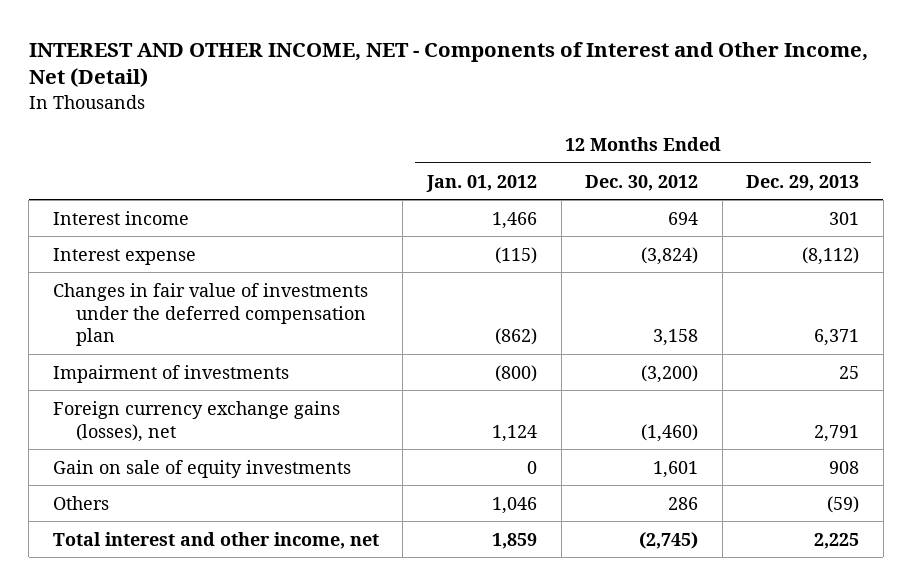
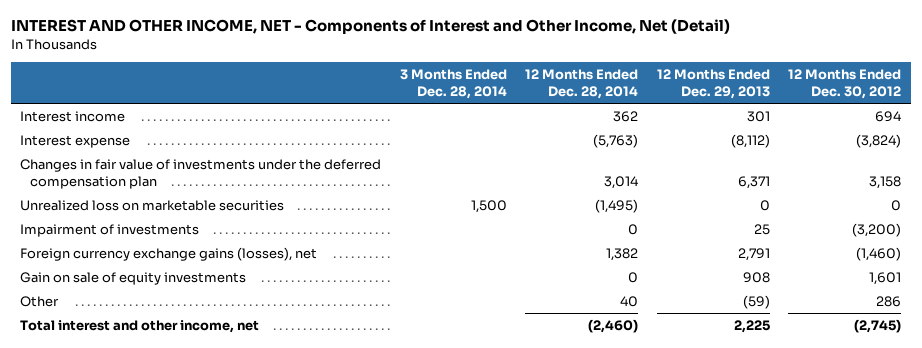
[426,174,538,192] Jan. 01, 2012 -> none
none -> [399,69,507,99] 3 Months Ended Dec. 28, 2014
none -> [525,69,639,99] 12 Months Ended Dec. 28, 2014
none -> [20,200,285,212] Unrealized loss on marketable securities
[52,495,109,510] Others -> [20,296,60,308] Other

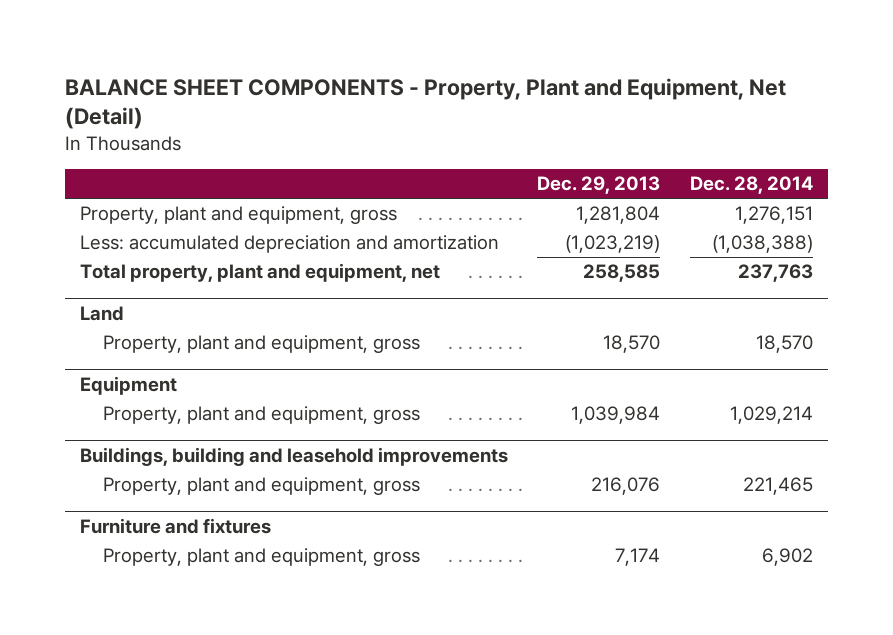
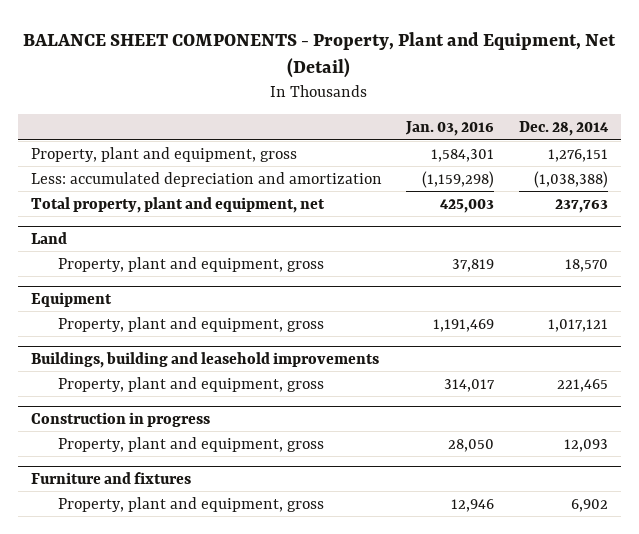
[537,176,661,195] Dec. 29, 2013 -> none
none -> [405,121,495,137] Jan. 03, 2016
[729,406,813,425] 1,029,214 -> [548,318,609,332] 1,017,121
none -> [30,411,210,427] Construction in progress
none -> [58,436,325,452] Property, plant and equipment, gross

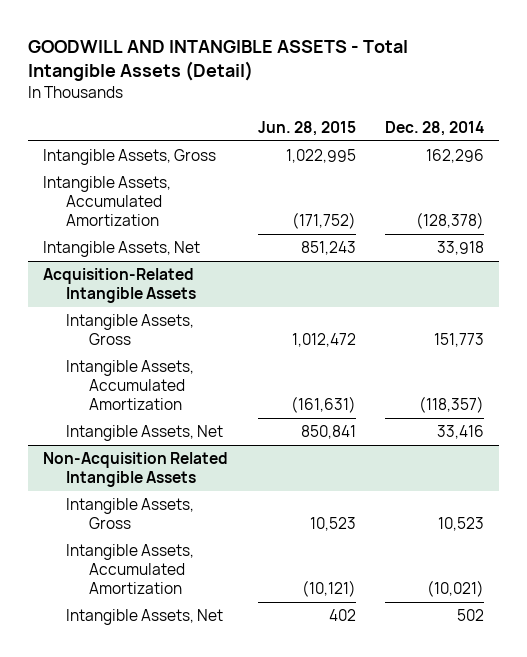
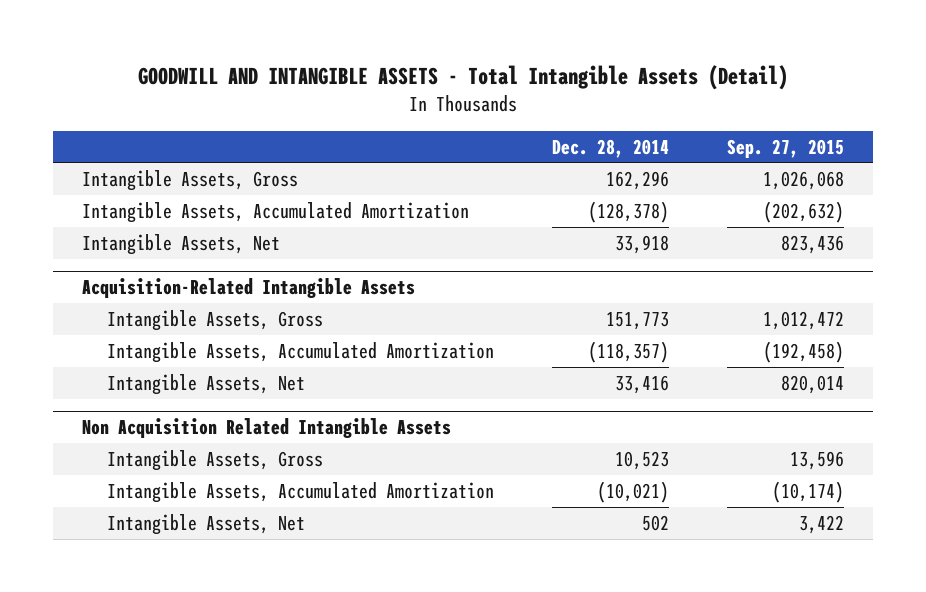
[257,120,356,136] Jun. 28, 2015 -> none
none -> [727,138,845,158] Sep. 27, 2015
[43,452,229,487] Non-Acquisition Related Intangible Assets -> [81,418,451,439] Non Acquisition Related Intangible Assets

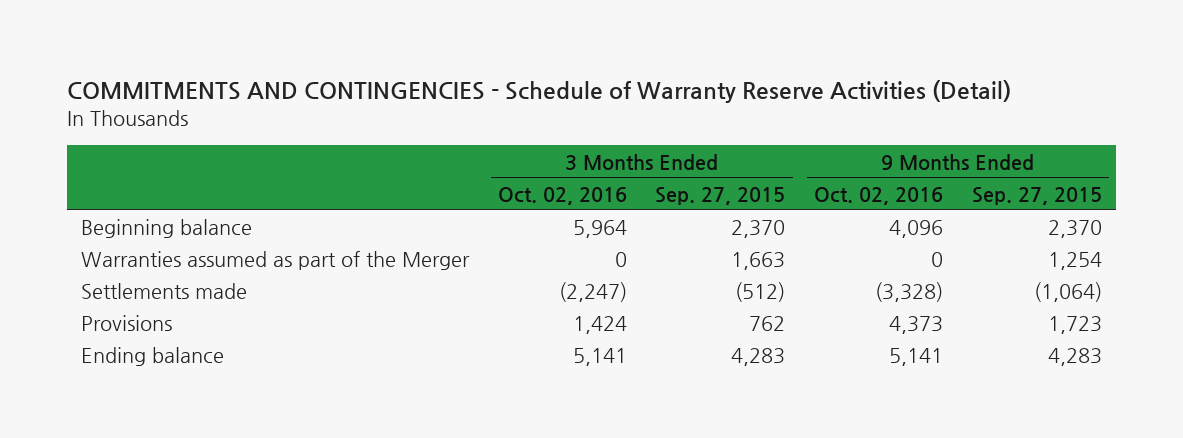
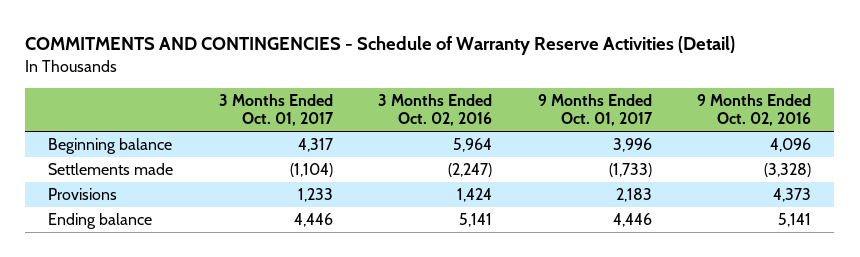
[655,186,786,205] Sep. 27, 2015 -> none
[971,186,1102,205] Sep. 27, 2015 -> none
none -> [218,93,334,127] 3 Months Ended Oct. 01, 2017
none -> [537,93,653,127] 9 Months Ended Oct. 01, 2017
[81,251,471,271] Warranties assumed as part of the Merger -> none

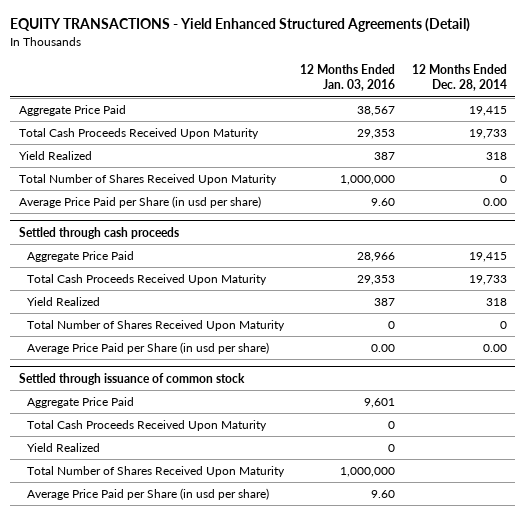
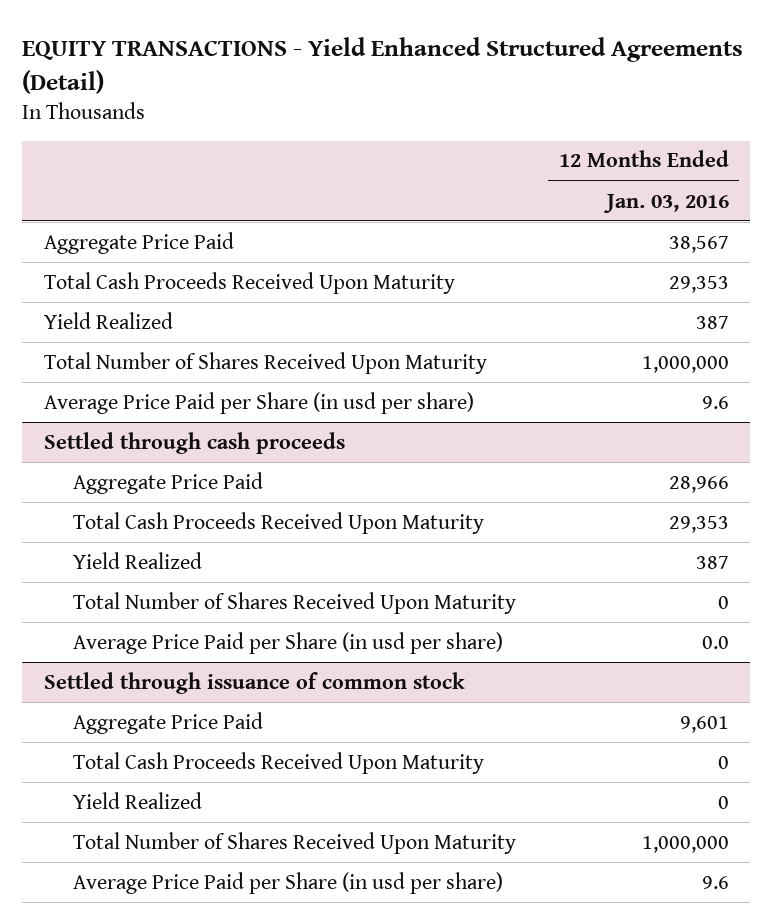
[411,63,507,92] 12 Months Ended Dec. 28, 2014 -> none
[371,198,396,207] 9.60 -> [701,395,729,409] 9.6
[371,344,396,353] 0.00 -> [701,635,729,649] 0.0
[371,490,396,499] 9.60 -> [701,875,729,889] 9.6

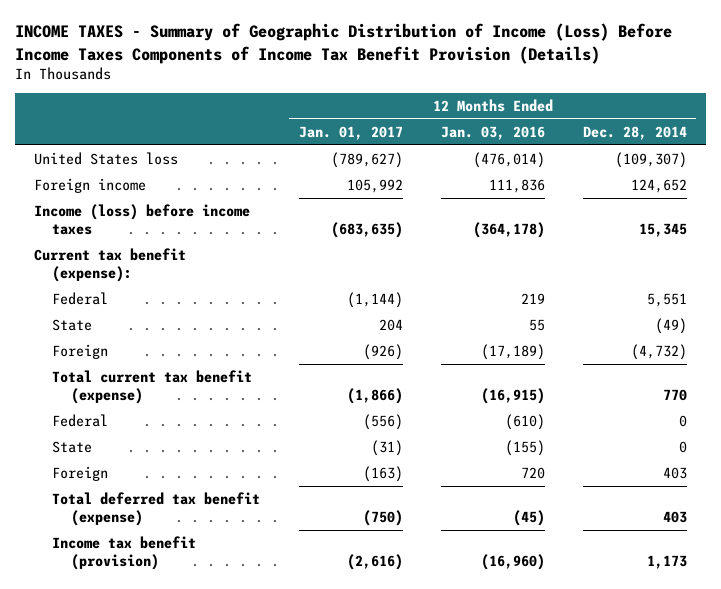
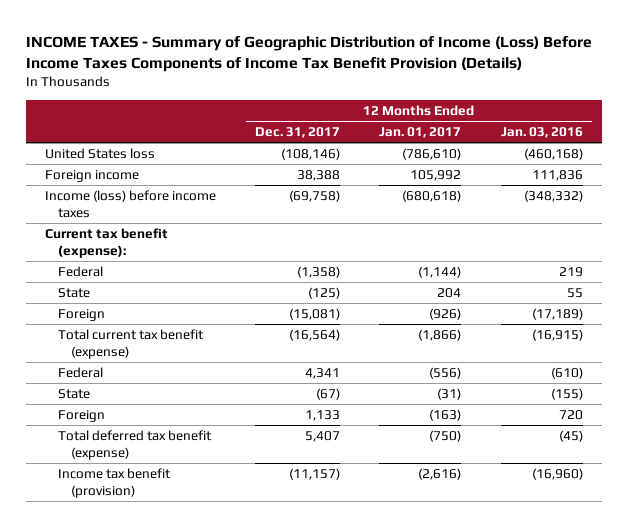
[582,125,687,140] Dec. 28, 2014 -> none
none -> [255,127,341,139] Dec. 31, 2017
[330,151,403,168] (789,627) -> [402,148,462,161] (786,610)
[472,151,545,168] (476,014) -> [523,148,583,161] (460,168)
[330,222,403,239] (683,635) -> [402,190,462,203] (680,618)
[472,222,545,239] (364,178) -> [523,190,583,203] (348,332)

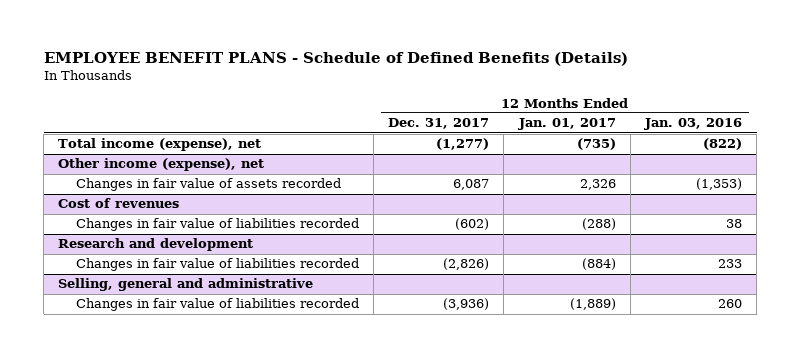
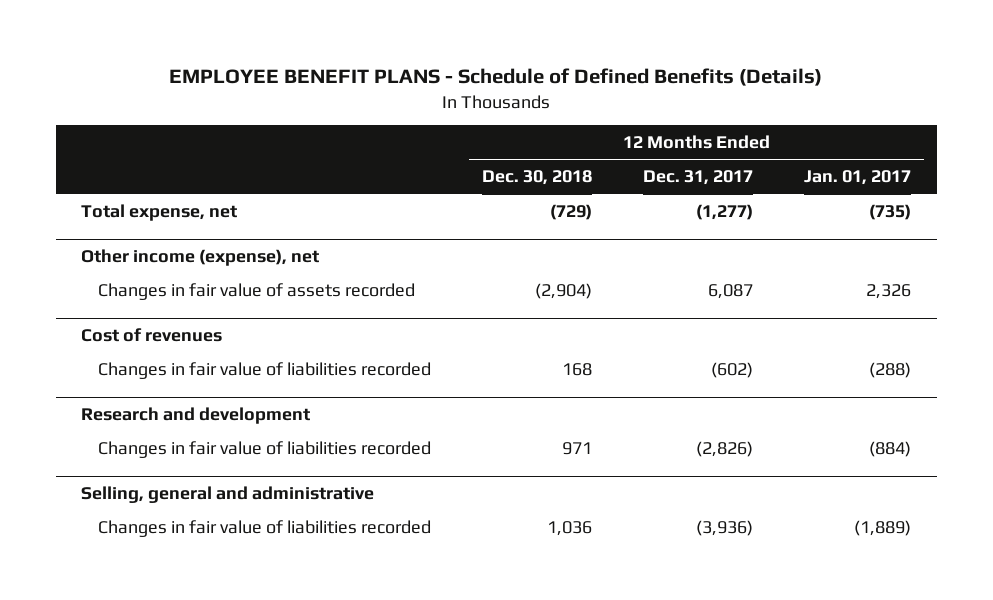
[643,118,742,131] Jan. 03, 2016 -> none
none -> [482,170,593,186] Dec. 30, 2018
[58,138,262,152] Total income (expense), net -> [81,203,238,221] Total expense, net

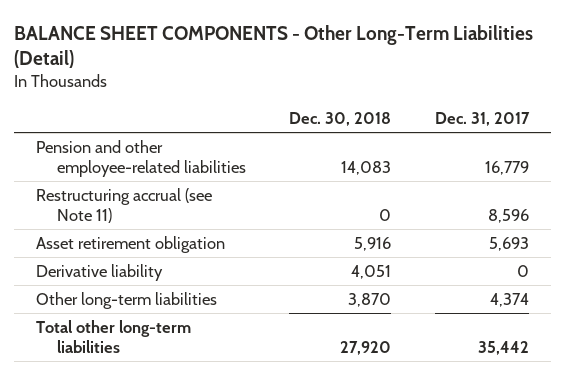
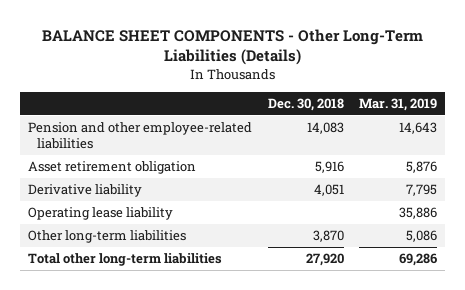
[14,24,534,69] BALANCE SHEET COMPONENTS - Other Long-Term Liabilities (Detail) -> [41,28,423,66] BALANCE SHEET COMPONENTS - Other Long-Term Liabilities (Details)
[434,111,530,126] Dec. 31, 2017 -> none
none -> [358,97,437,111] Mar. 31, 2019
[35,187,212,224] Restructuring accrual (see Note 11) -> none
none -> [28,206,174,220] Operating lease liability

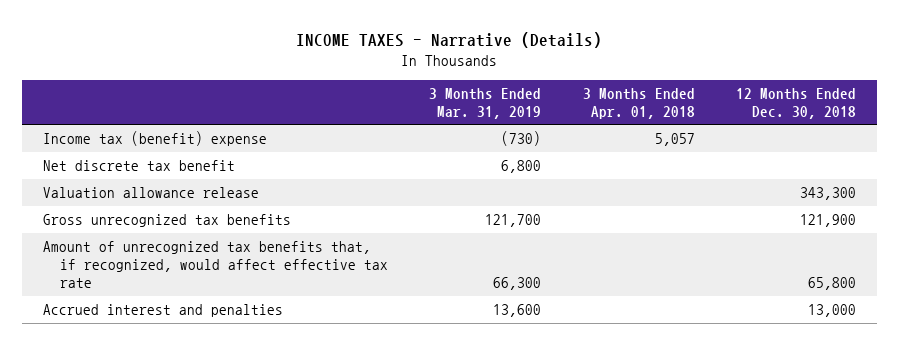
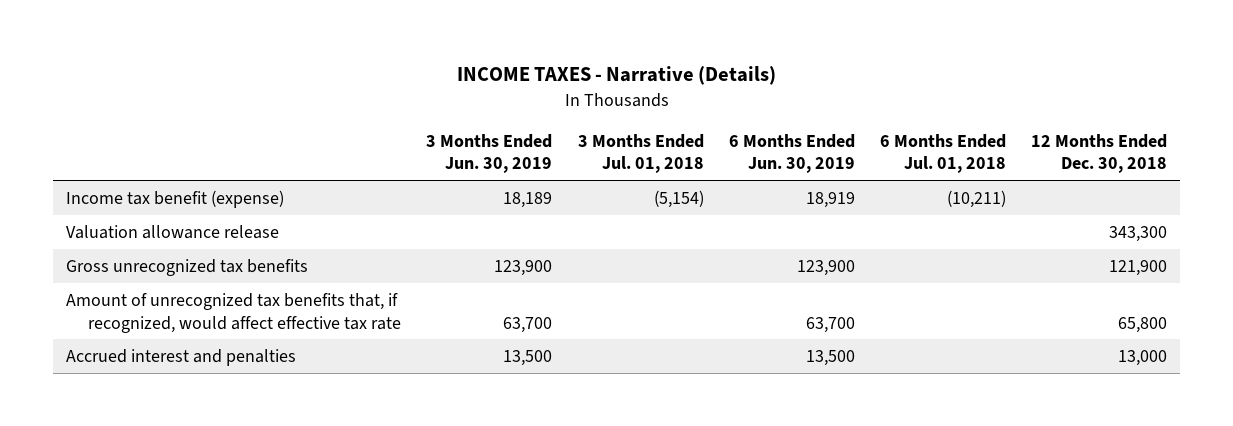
[429,87,542,119] 3 Months Ended Mar. 31, 2019 -> none
[582,87,695,119] 3 Months Ended Apr. 01, 2018 -> none
none -> [426,133,553,174] 3 Months Ended Jun. 30, 2019
none -> [577,133,704,174] 3 Months Ended Jul. 01, 2018
none -> [728,133,855,174] 6 Months Ended Jun. 30, 2019
none -> [879,133,1006,174] 6 Months Ended Jul. 01, 2018
[42,160,235,172] Net discrete tax benefit -> none
[42,131,267,147] Income tax (benefit) expense -> [66,189,285,208] Income tax benefit (expense)

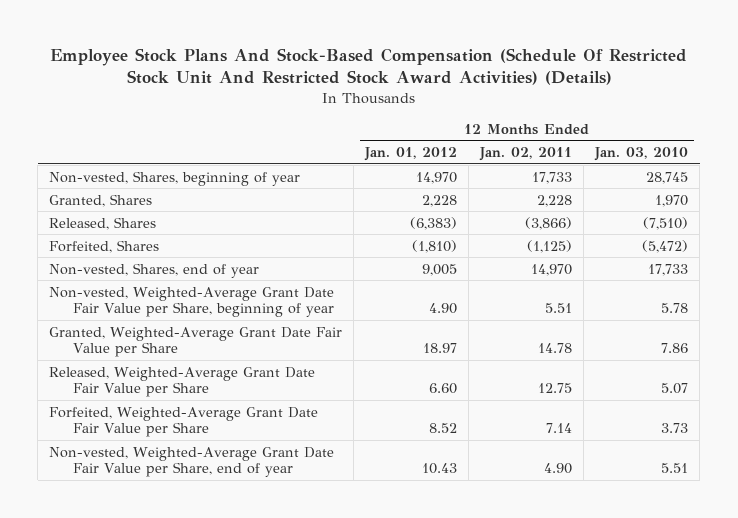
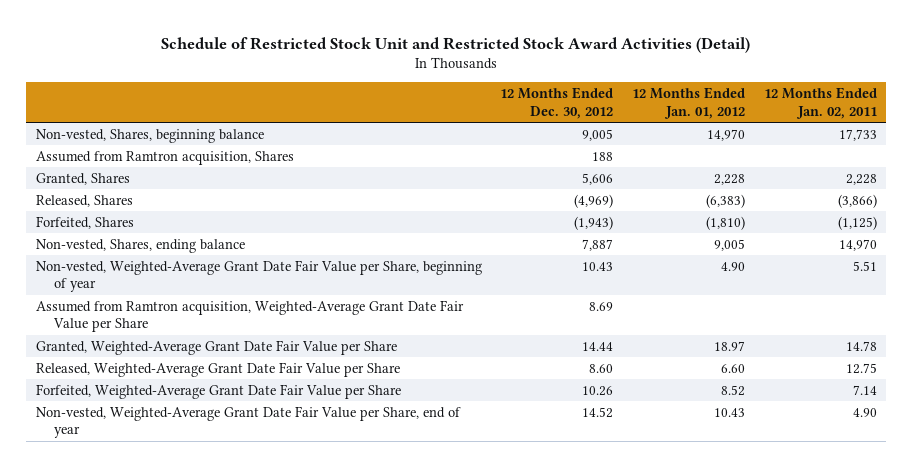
[49,47,687,86] Employee Stock Plans And Stock-Based Compensation (Schedule Of Restricted Stock Unit And Restricted Stock Award Activities) (Details) -> [161,36,751,53] Schedule of Restricted Stock Unit and Restricted Stock Award Activities (Detail)
[594,147,689,162] Jan. 03, 2010 -> none
none -> [500,87,614,119] 12 Months Ended Dec. 30, 2012
[49,170,301,186] Non-vested, Shares, beginning of year -> [35,128,264,143] Non-vested, Shares, beginning balance
none -> [35,150,294,165] Assumed from Ramtron acquisition, Shares
[49,262,260,278] Non-vested, Shares, end of year -> [35,238,245,253] Non-vested, Shares, ending balance
none -> [35,299,464,333] Assumed from Ramtron acquisition, Weighted-Average Grant Date Fair Value per Share

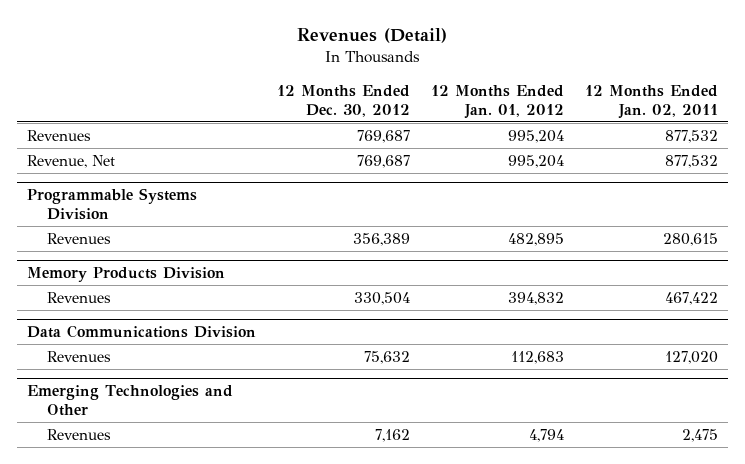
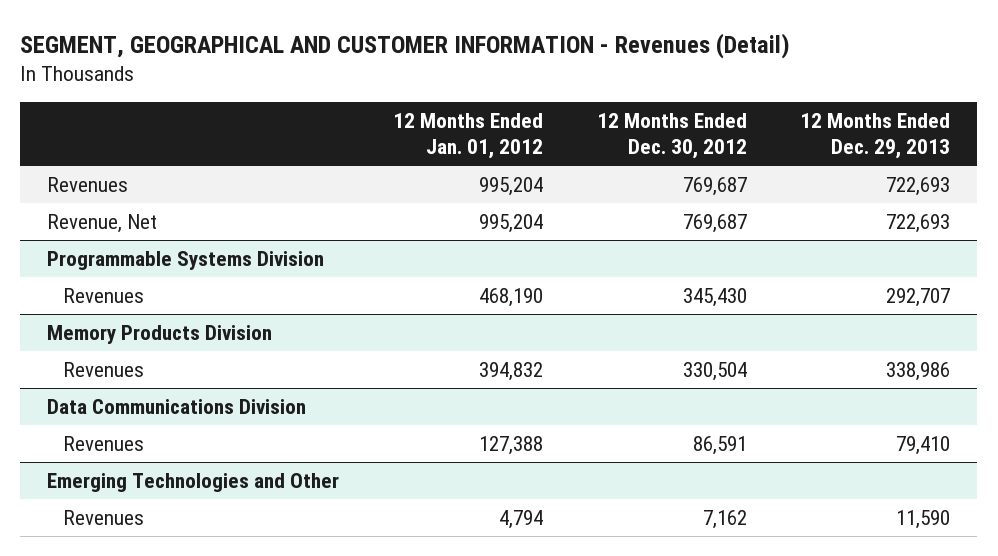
[297,28,448,44] Revenues (Detail) -> [20,32,791,59] SEGMENT, GEOGRAPHICAL AND CUSTOMER INFORMATION - Revenues (Detail)
[584,84,718,119] 12 Months Ended Jan. 02, 2011 -> none
none -> [800,112,951,160] 12 Months Ended Dec. 29, 2013
[353,232,411,246] 356,389 -> [682,287,747,307] 345,430
[507,232,564,246] 482,895 -> [478,287,543,307] 468,190
[364,350,411,364] 75,632 -> [692,435,747,455] 86,591
[510,350,564,364] 112,683 -> [478,435,543,455] 127,388

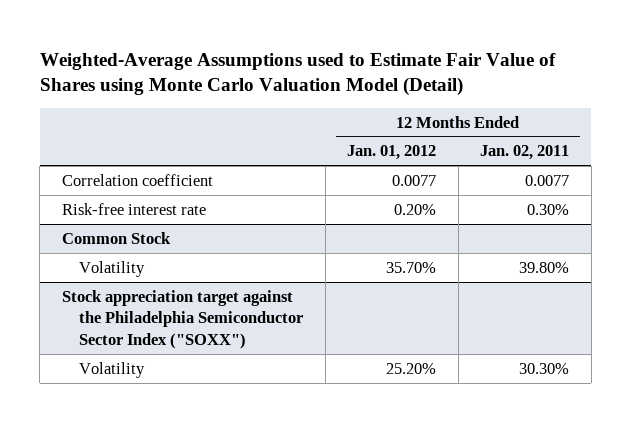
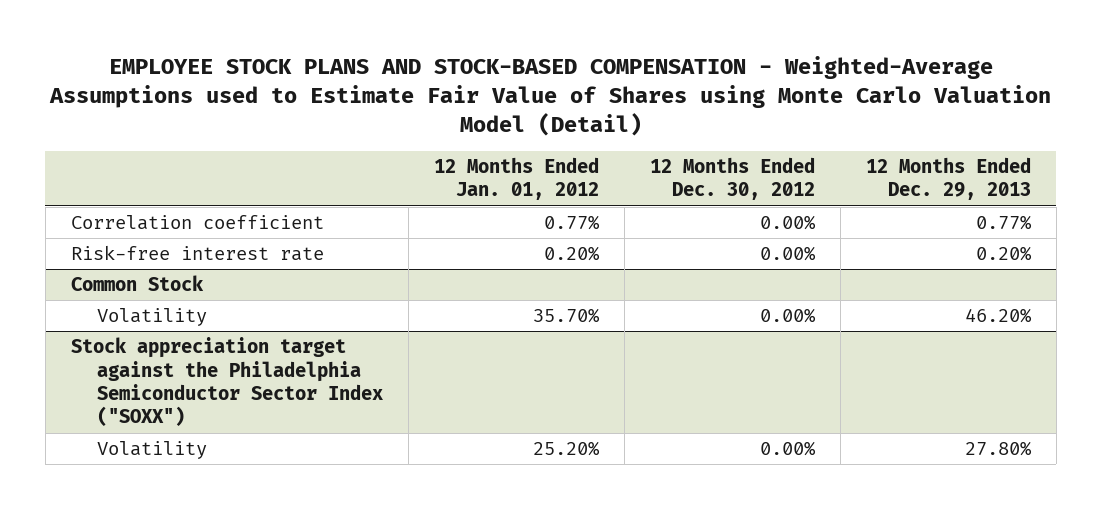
[39,52,556,97] Weighted-Average Assumptions used to Estimate Fair Value of Shares using Monte Carlo Valuation Model (Detail) -> [48,56,1051,137] EMPLOYEE STOCK PLANS AND STOCK-BASED COMPENSATION - Weighted-Average Assumptions used to Estimate Fair Value of Shares using Monte Carlo Valuation Model (Detail)
[480,145,570,161] Jan. 02, 2011 -> none
none -> [649,157,815,201] 12 Months Ended Dec. 30, 2012
none -> [865,157,1031,201] 12 Months Ended Dec. 29, 2013
[392,174,437,186] 0.0077 -> [543,215,600,231] 0.77%

